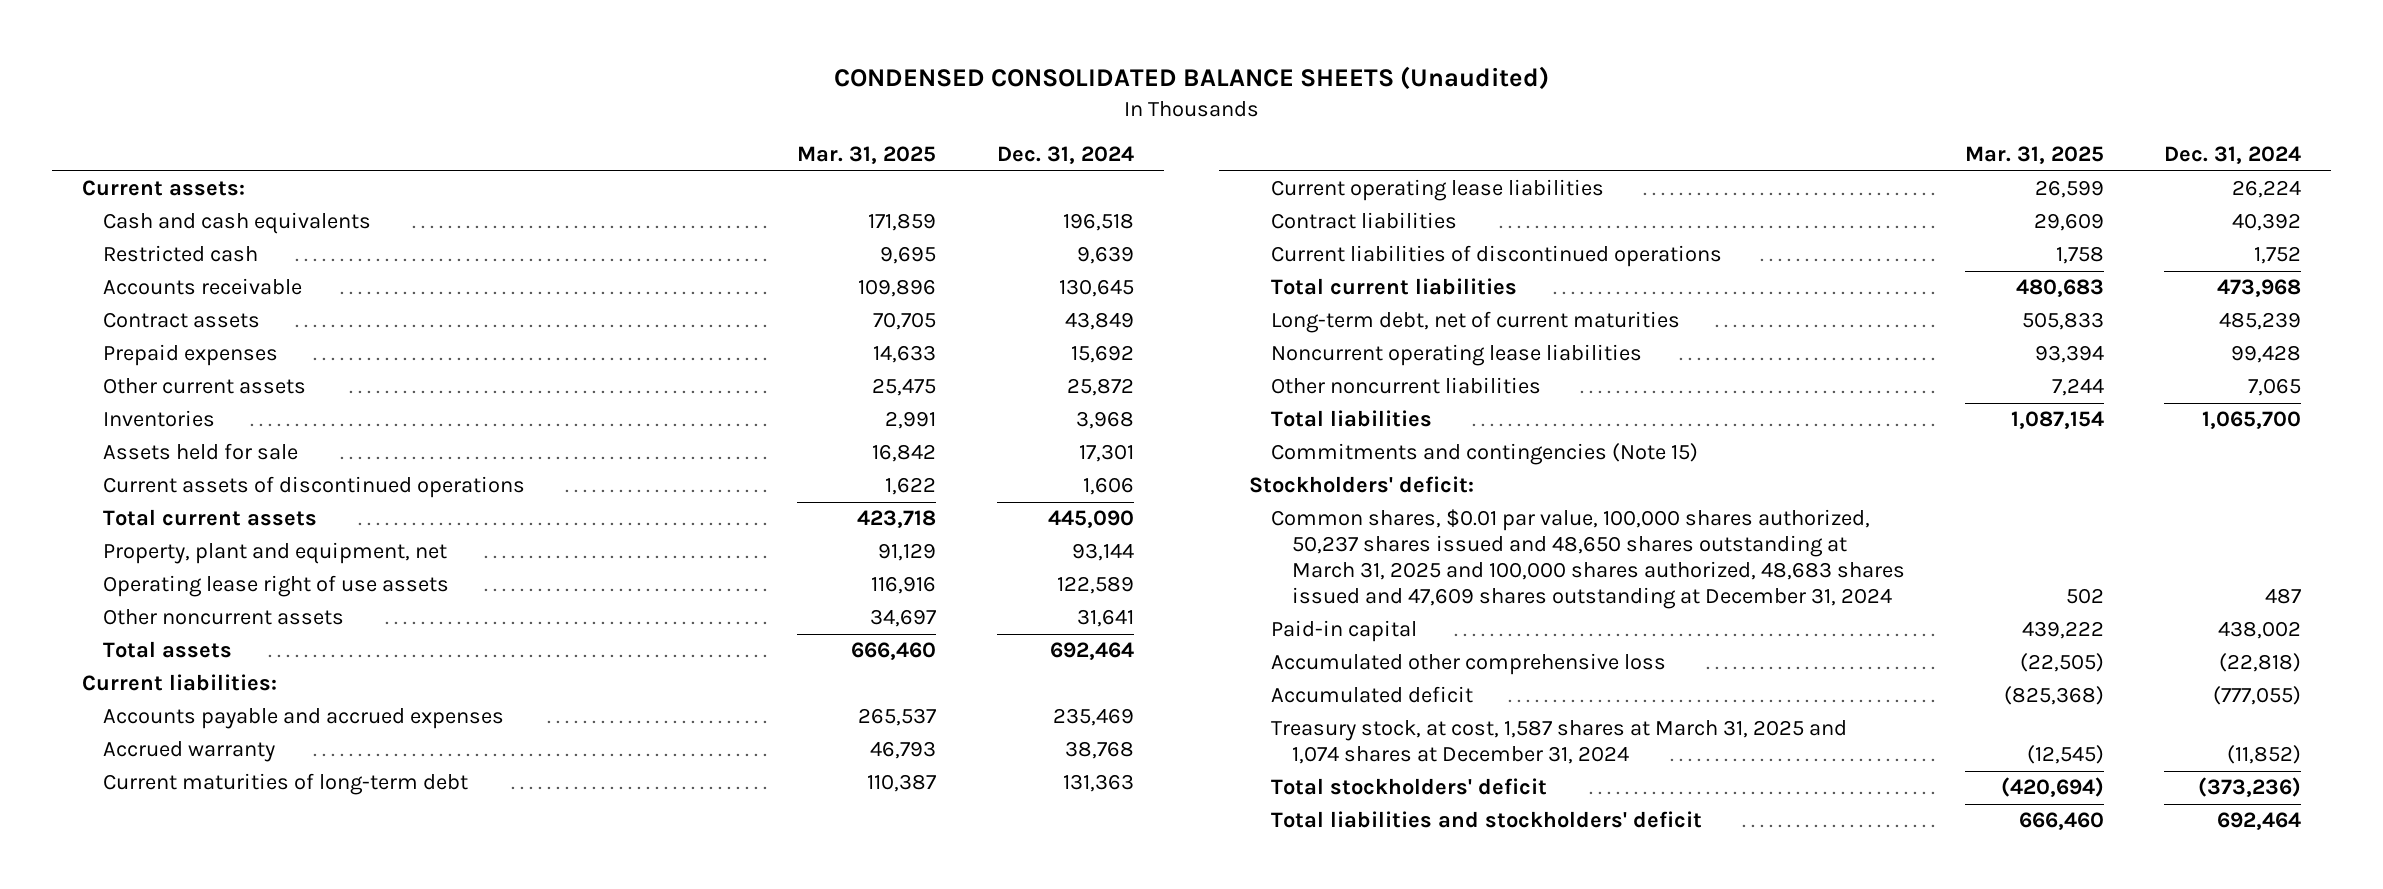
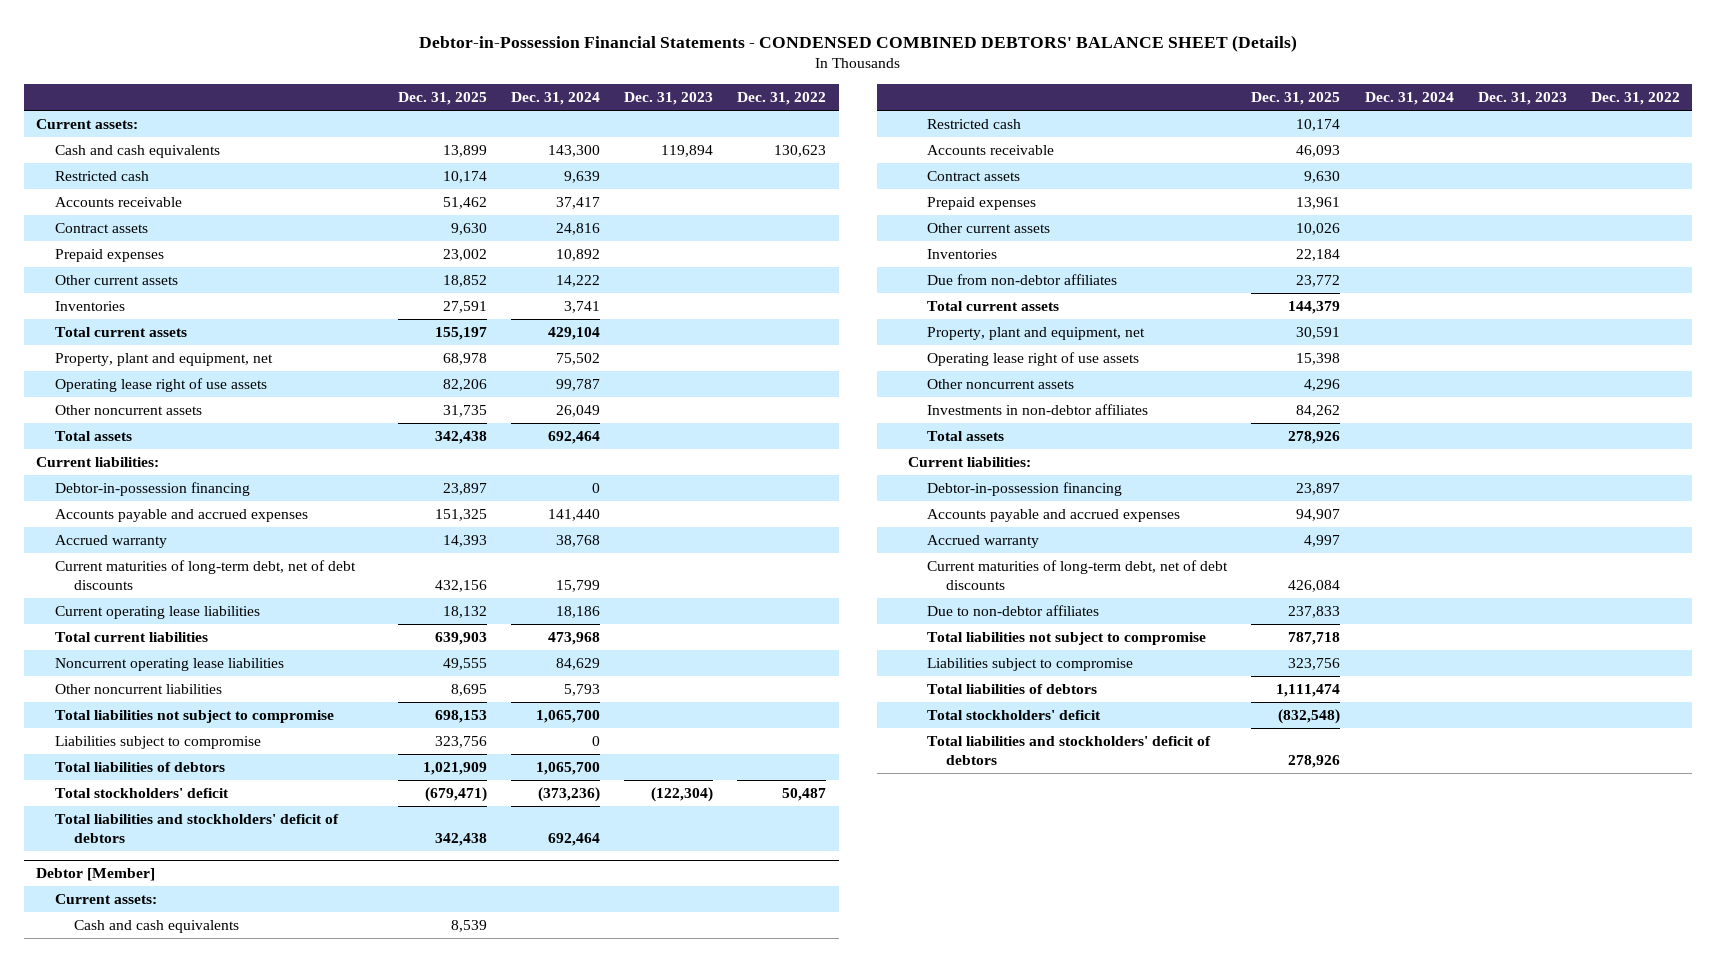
[833,66,1549,91] CONDENSED CONSOLIDATED BALANCE SHEETS (Unaudited) -> [418,34,1297,52] Debtor-in-Possession Financial Statements - CONDENSED COMBINED DEBTORS' BALANCE SHEET (Details)
[797,146,937,165] Mar. 31, 2025 -> none
none -> [397,91,487,105] Dec. 31, 2025
none -> [624,91,714,105] Dec. 31, 2023
none -> [737,91,827,105] Dec. 31, 2022
[1062,213,1134,232] 196,518 -> [548,145,601,158] 143,300
[102,443,298,461] Assets held for sale -> none
[102,476,525,499] Current assets of discontinued operations -> none
[1058,279,1134,298] 130,645 -> [556,197,601,210] 37,417
[1064,312,1134,331] 43,849 -> [556,223,601,236] 24,816
[1070,345,1134,364] 15,692 -> [556,249,601,262] 10,892
[1066,378,1134,397] 25,872 -> [556,275,601,288] 14,222
[1075,411,1134,430] 3,968 -> [564,301,601,314] 3,741
[1047,510,1134,529] 445,090 -> [548,327,601,341] 429,104
[1071,543,1134,562] 93,144 -> [556,353,601,366] 75,502
[1056,576,1134,595] 122,589 -> [556,379,601,392] 99,787
[1076,609,1134,628] 31,641 -> [556,405,601,418] 26,049
none -> [54,482,250,497] Debtor-in-possession financing
[1052,708,1134,727] 235,469 -> [548,509,601,522] 141,440
[1270,212,1457,230] Contract liabilities -> none
[1270,245,1722,268] Current liabilities of discontinued operations -> none
[102,773,468,796] Current maturities of long-term debt -> [54,560,356,590] Current maturities of long-term debt, net of debt discounts
[1062,774,1134,793] 131,363 -> [556,579,601,592] 15,799
[2232,180,2302,199] 26,224 -> [556,606,601,619] 18,186
[1270,311,1680,334] Long-term debt, net of current maturities -> none
[1270,443,1698,466] Commitments and contingencies (Note 15) -> none
[1249,476,1475,494] Stockholders' deficit: -> none
[1270,509,1905,610] Common shares, $0.01 par value, 100,000 shares authorized, 50,237 shares issued and 48,650 shares outstanding at March 31, 2025 and 100,000 shares authorized, 48,683 shares issued and 47,609 shares outstanding at December 31, 2024 -> none
[1270,620,1417,643] Paid-in capital -> none
[1270,653,1666,676] Accumulated other comprehensive loss -> none
[1270,686,1473,704] Accumulated deficit -> none
[1270,720,1847,765] Treasury stock, at cost, 1,587 shares at March 31, 2025 and 1,074 shares at December 31, 2024 -> none
[2231,345,2302,364] 99,428 -> [556,658,601,671] 84,629
[2248,378,2302,397] 7,065 -> [564,684,601,697] 5,793
none -> [54,710,334,724] Total liabilities not subject to compromise
none -> [54,736,261,750] Liabilities subject to compromise
[1270,410,1432,428] Total liabilities -> [54,762,225,773] Total liabilities of debtors
[1270,811,1702,829] Total liabilities and stockholders' deficit -> [54,814,339,843] Total liabilities and stockholders' deficit of debtors
none -> [35,868,155,882] Debtor [Member]
none -> [54,894,157,905] Current assets:
none -> [73,920,239,934] Cash and cash equivalents
none -> [927,119,1022,130] Restricted cash
none -> [927,145,1055,156] Accounts receivable
none -> [927,171,1021,182] Contract assets
none -> [927,197,1037,211] Prepaid expenses
none -> [927,223,1051,234] Other current assets
none -> [927,249,998,260] Inventories
none -> [927,274,1118,286] Due from non-debtor affiliates
none -> [927,301,1060,312] Total current assets
none -> [927,327,1146,341] Property, plant and equipment, net
none -> [927,352,1140,367] Operating lease right of use assets
none -> [927,379,1075,390] Other noncurrent assets
none -> [927,404,1149,416] Investments in non-debtor affiliates
none -> [927,431,1005,442] Total assets
none -> [908,457,1032,468] Current liabilities:
none -> [927,482,1123,497] Debtor-in-possession financing
none -> [927,509,1181,523] Accounts payable and accrued expenses
none -> [927,535,1040,549] Accrued warranty
none -> [927,560,1229,590] Current maturities of long-term debt, net of debt discounts
none -> [927,605,1100,617] Due to non-debtor affiliates
none -> [927,632,1207,646] Total liabilities not subject to compromise
none -> [927,658,1134,672] Liabilities subject to compromise
none -> [927,684,1098,695] Total liabilities of debtors
none -> [927,710,1102,721] Total stockholders' deficit
none -> [927,736,1212,765] Total liabilities and stockholders' deficit of debtors

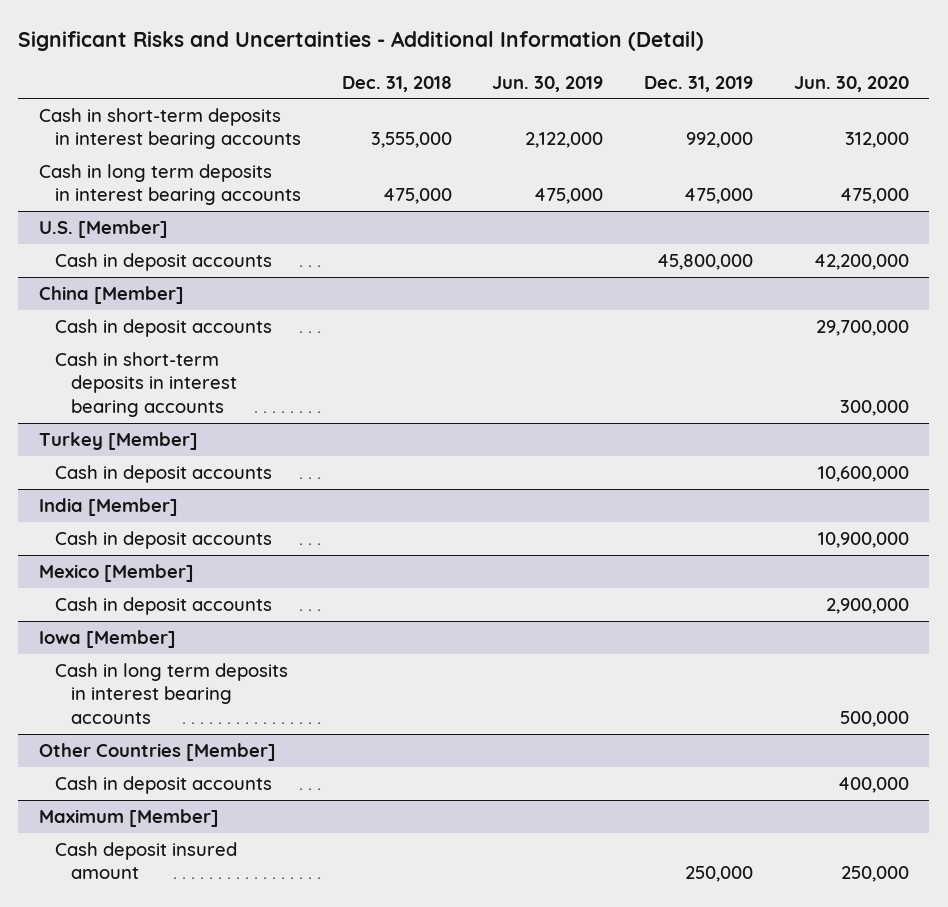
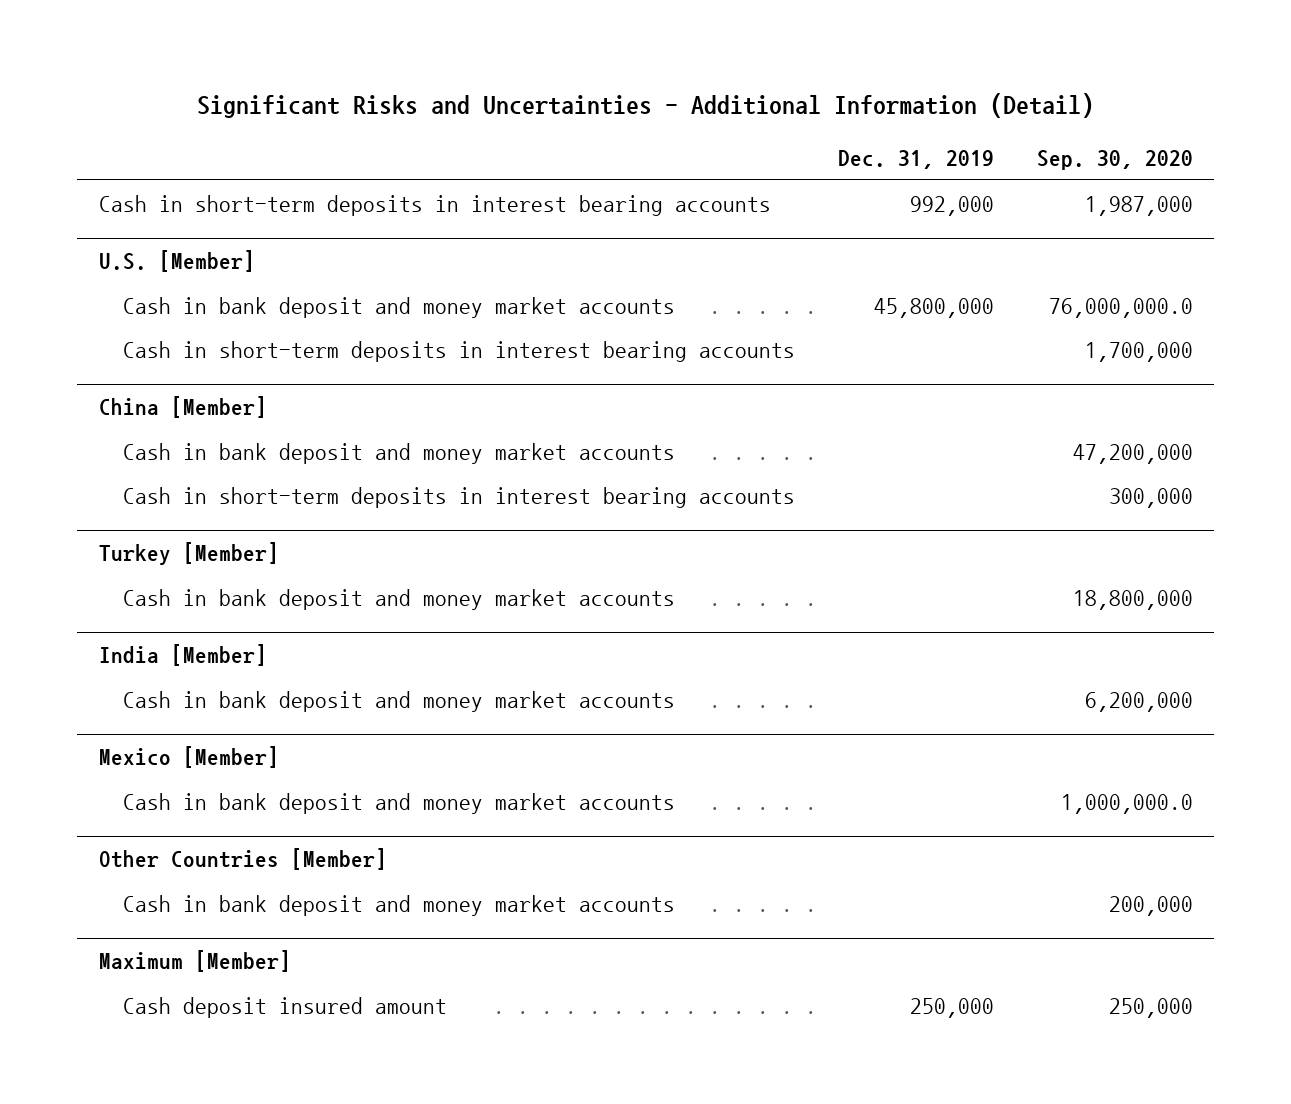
[341,75,452,92] Dec. 31, 2018 -> none
[492,75,604,92] Jun. 30, 2019 -> none
[793,75,909,92] Jun. 30, 2020 -> none
none -> [1036,149,1193,170] Sep. 30, 2020
[38,163,302,206] Cash in long term deposits in interest bearing accounts -> none
[55,252,273,271] Cash in deposit accounts -> [123,296,676,318] Cash in bank deposit and money market accounts
none -> [123,340,796,362] Cash in short-term deposits in interest bearing accounts
[55,318,273,337] Cash in deposit accounts -> [123,442,676,464] Cash in bank deposit and money market accounts
[55,464,273,483] Cash in deposit accounts -> [123,588,676,610] Cash in bank deposit and money market accounts
[55,530,273,549] Cash in deposit accounts -> [123,690,676,712] Cash in bank deposit and money market accounts
[38,629,176,648] Iowa [Member] -> none
[55,662,289,724] Cash in long term deposits in interest bearing accounts -> none
[55,596,273,615] Cash in deposit accounts -> [123,792,676,814] Cash in bank deposit and money market accounts
[55,775,273,794] Cash in deposit accounts -> [123,894,676,916] Cash in bank deposit and money market accounts

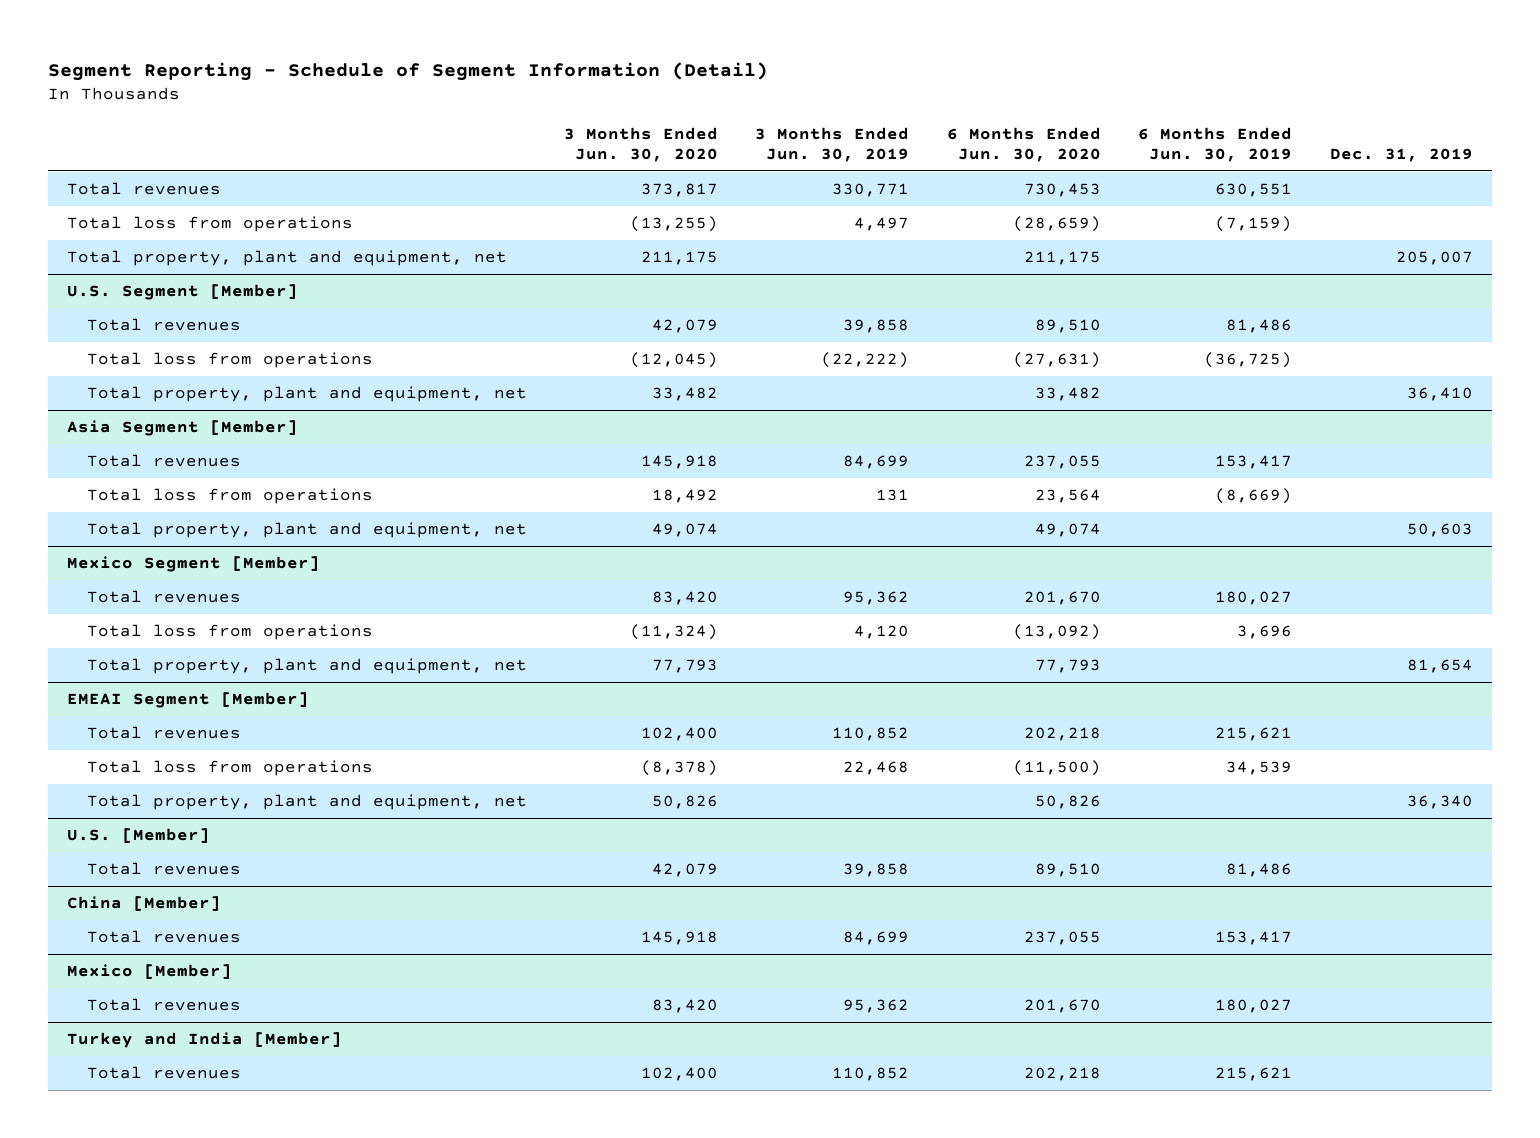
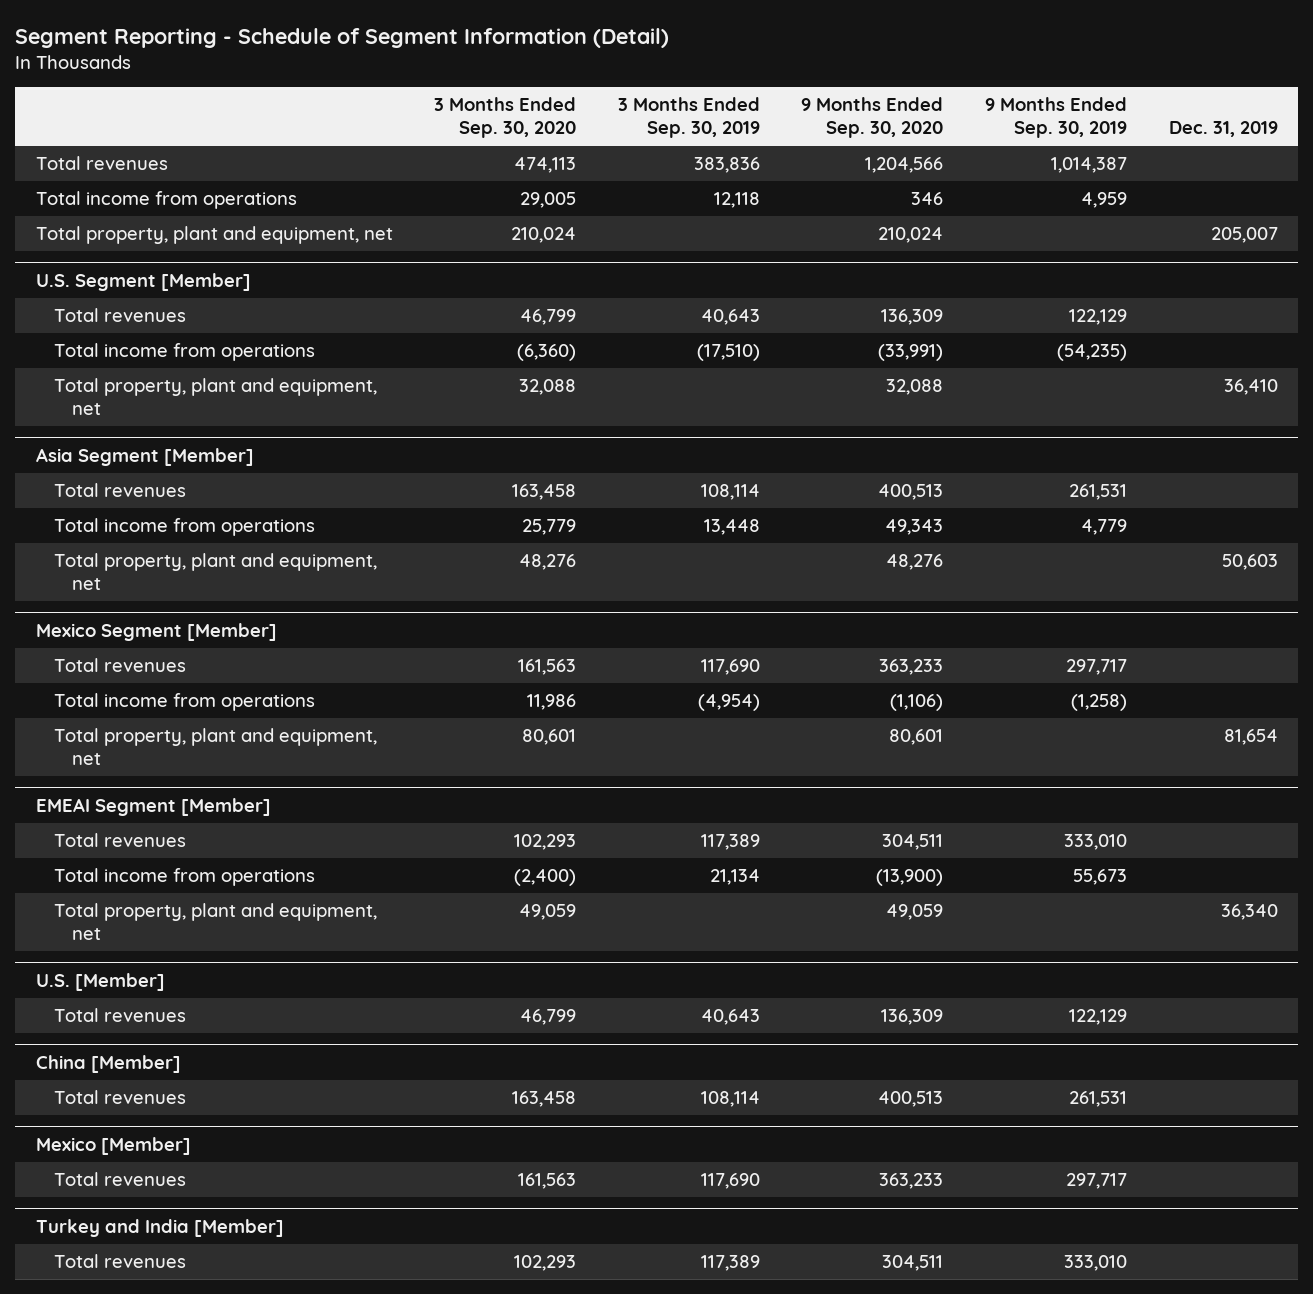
[563,126,718,163] 3 Months Ended Jun. 30, 2020 -> none
[755,126,910,163] 3 Months Ended Jun. 30, 2019 -> none
[946,126,1101,163] 6 Months Ended Jun. 30, 2020 -> none
[1138,126,1293,163] 6 Months Ended Jun. 30, 2019 -> none
none -> [434,97,577,139] 3 Months Ended Sep. 30, 2020
none -> [617,97,760,139] 3 Months Ended Sep. 30, 2019
none -> [801,97,944,139] 9 Months Ended Sep. 30, 2020
none -> [985,97,1128,139] 9 Months Ended Sep. 30, 2019
[67,215,354,232] Total loss from operations -> [35,191,297,210] Total income from operations
[86,351,373,368] Total loss from operations -> [53,343,315,362] Total income from operations
[86,487,373,504] Total loss from operations -> [53,518,315,537] Total income from operations
[86,623,373,640] Total loss from operations -> [53,693,315,712] Total income from operations
[86,759,373,776] Total loss from operations -> [53,868,315,887] Total income from operations

